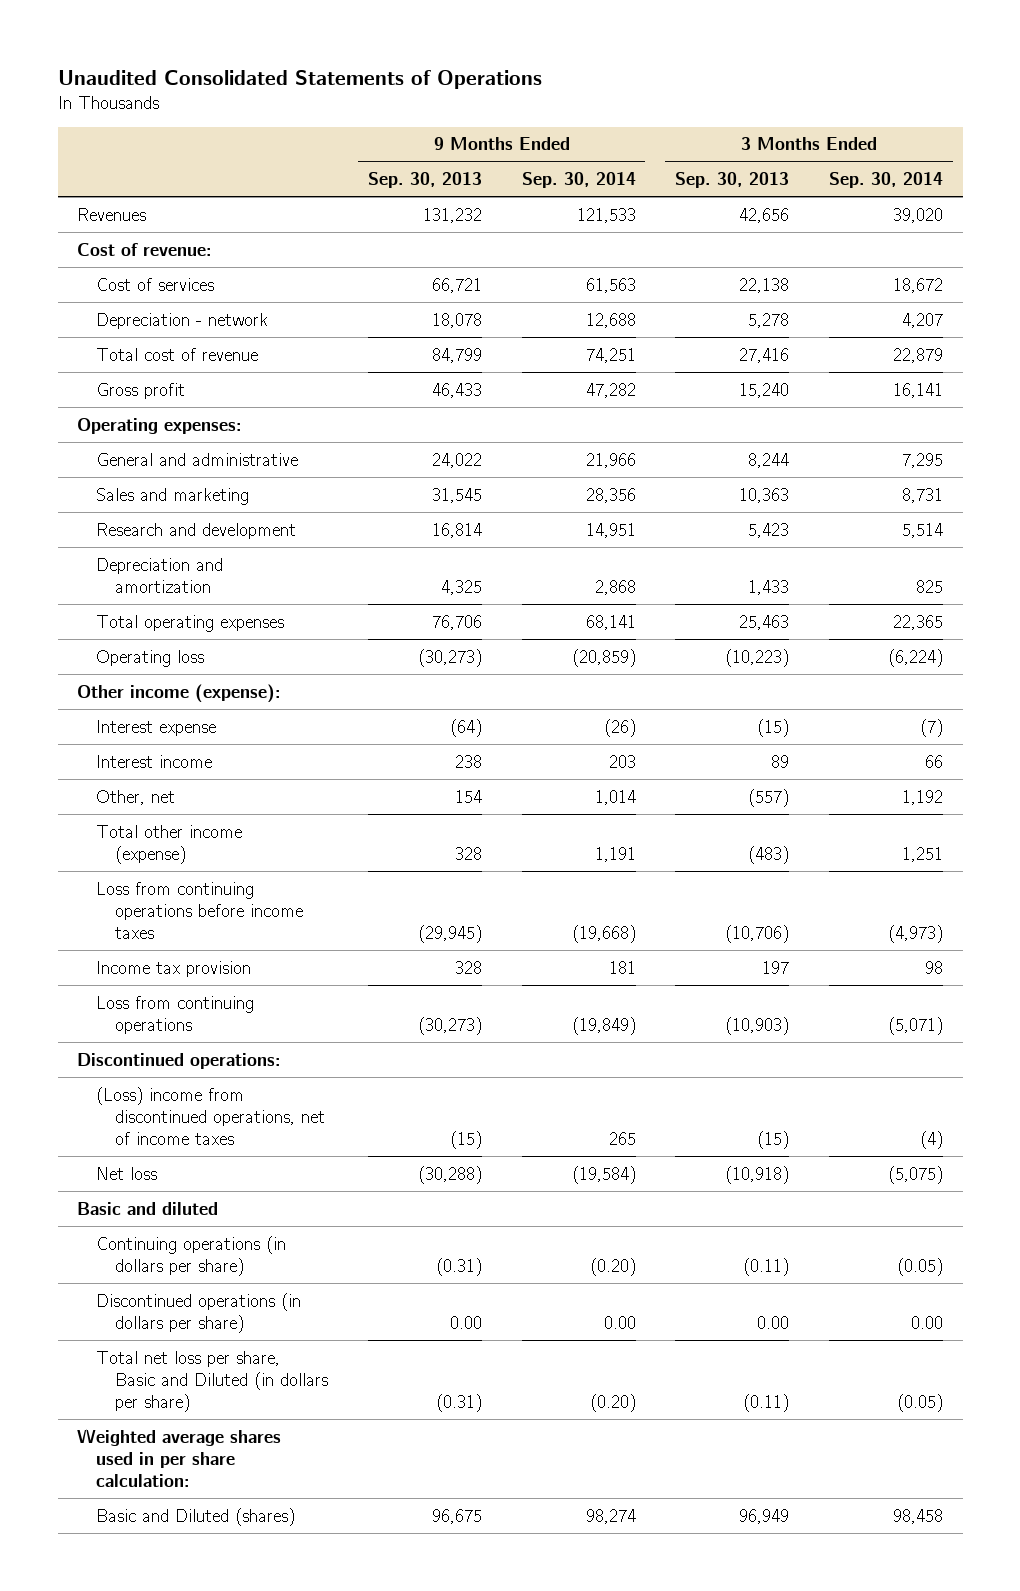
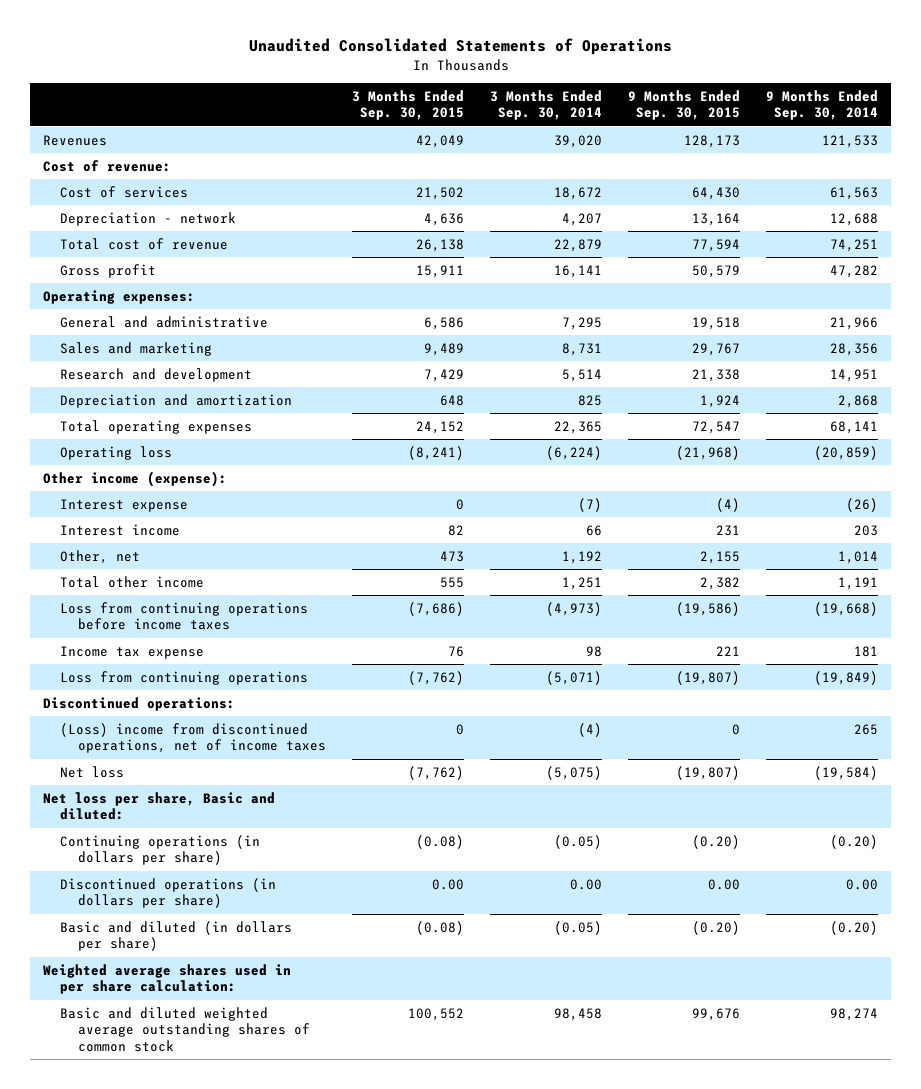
[367,171,482,188] Sep. 30, 2013 -> none
[675,171,790,188] Sep. 30, 2013 -> none
none -> [351,90,464,121] 3 Months Ended Sep. 30, 2015
none -> [628,90,741,121] 9 Months Ended Sep. 30, 2015
[96,824,243,864] Total other income (expense) -> [60,575,205,588] Total other income
[96,960,252,977] Income tax provision -> [60,645,205,659] Income tax expense
[77,1201,219,1215] Basic and diluted -> none
none -> [42,791,275,821] Net loss per share, Basic and diluted:
[96,1350,329,1413] Total net loss per share, Basic and Diluted (in dollars per share) -> [60,920,293,952] Basic and diluted (in dollars per share)
[96,1507,296,1526] Basic and Diluted (shares) -> [60,1006,310,1052] Basic and diluted weighted average outstanding shares of common stock

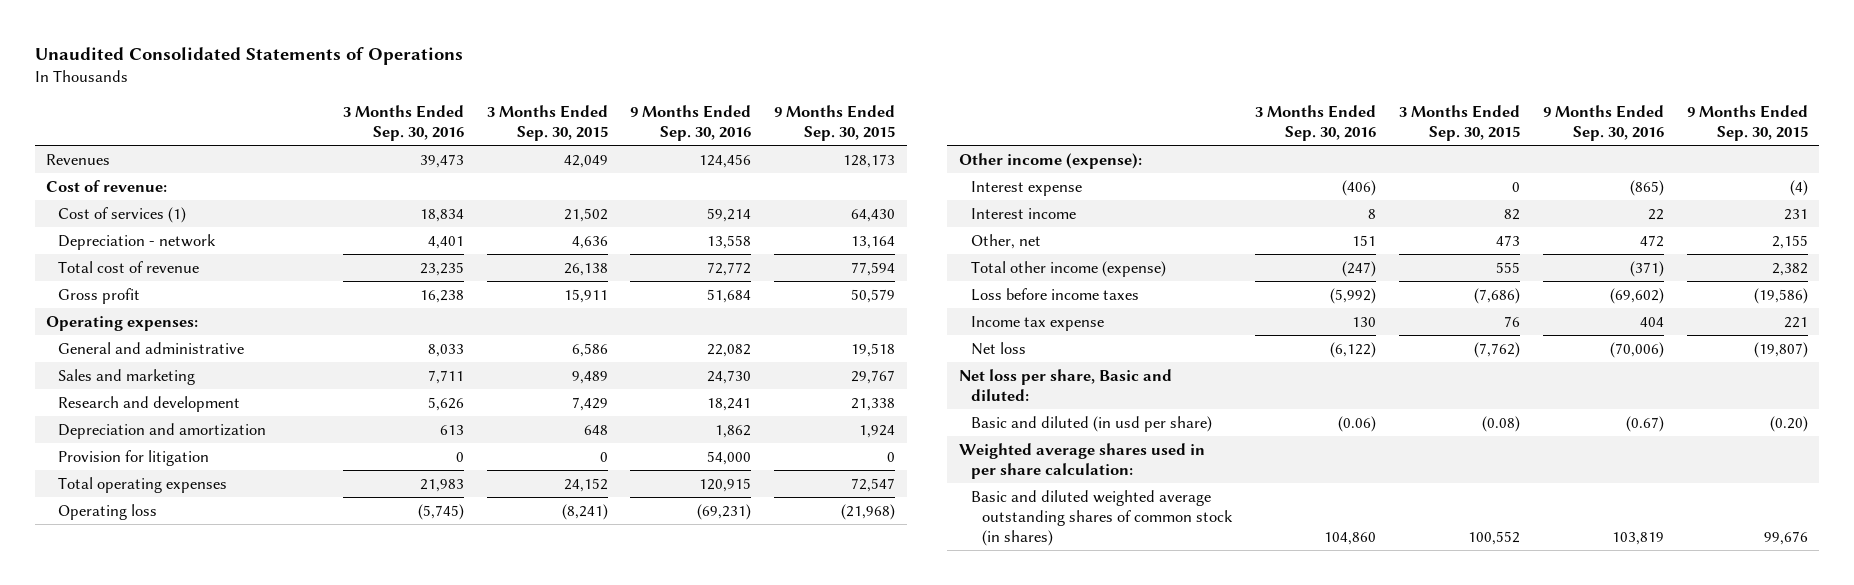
[489,90,602,121] 3 Months Ended Sep. 30, 2014 -> none
[766,90,879,121] 9 Months Ended Sep. 30, 2014 -> none
none -> [342,104,464,142] 3 Months Ended Sep. 30, 2016
none -> [630,104,752,142] 9 Months Ended Sep. 30, 2016
[60,185,189,198] Cost of services -> [58,206,187,223] Cost of services (1)
none -> [58,449,210,466] Provision for litigation
[60,575,205,588] Total other income -> [970,260,1166,277] Total other income (expense)
[60,601,309,631] Loss from continuing operations before income taxes -> [970,287,1139,301] Loss before income taxes
[60,670,309,685] Loss from continuing operations -> none
[42,696,235,711] Discontinued operations: -> none
[60,722,326,754] (Loss) income from discontinued operations, net of income taxes -> none
[60,834,261,866] Continuing operations (in dollars per share) -> none
[60,877,277,909] Discontinued operations (in dollars per share) -> none
[60,920,293,952] Basic and diluted (in dollars per share) -> [970,415,1212,432] Basic and diluted (in usd per share)
[60,1006,310,1052] Basic and diluted weighted average outstanding shares of common stock -> [970,489,1234,546] Basic and diluted weighted average outstanding shares of common stock (in shares)

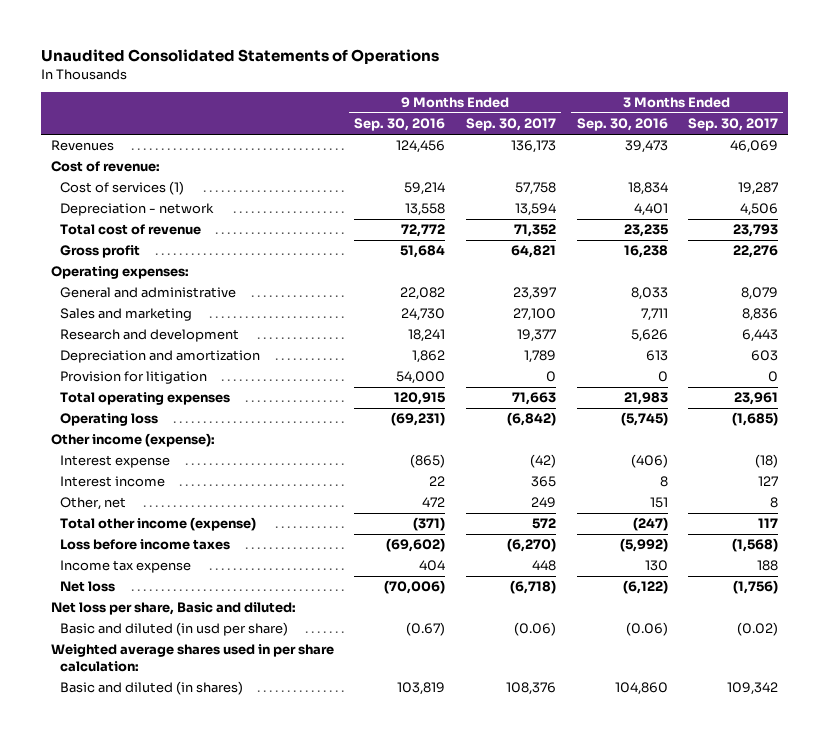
[486,104,608,142] 3 Months Ended Sep. 30, 2015 -> none
[774,104,896,142] 9 Months Ended Sep. 30, 2015 -> none
none -> [466,118,557,132] Sep. 30, 2017
none -> [688,118,779,132] Sep. 30, 2017
[970,489,1234,546] Basic and diluted weighted average outstanding shares of common stock (in shares) -> [60,681,244,696] Basic and diluted (in shares)

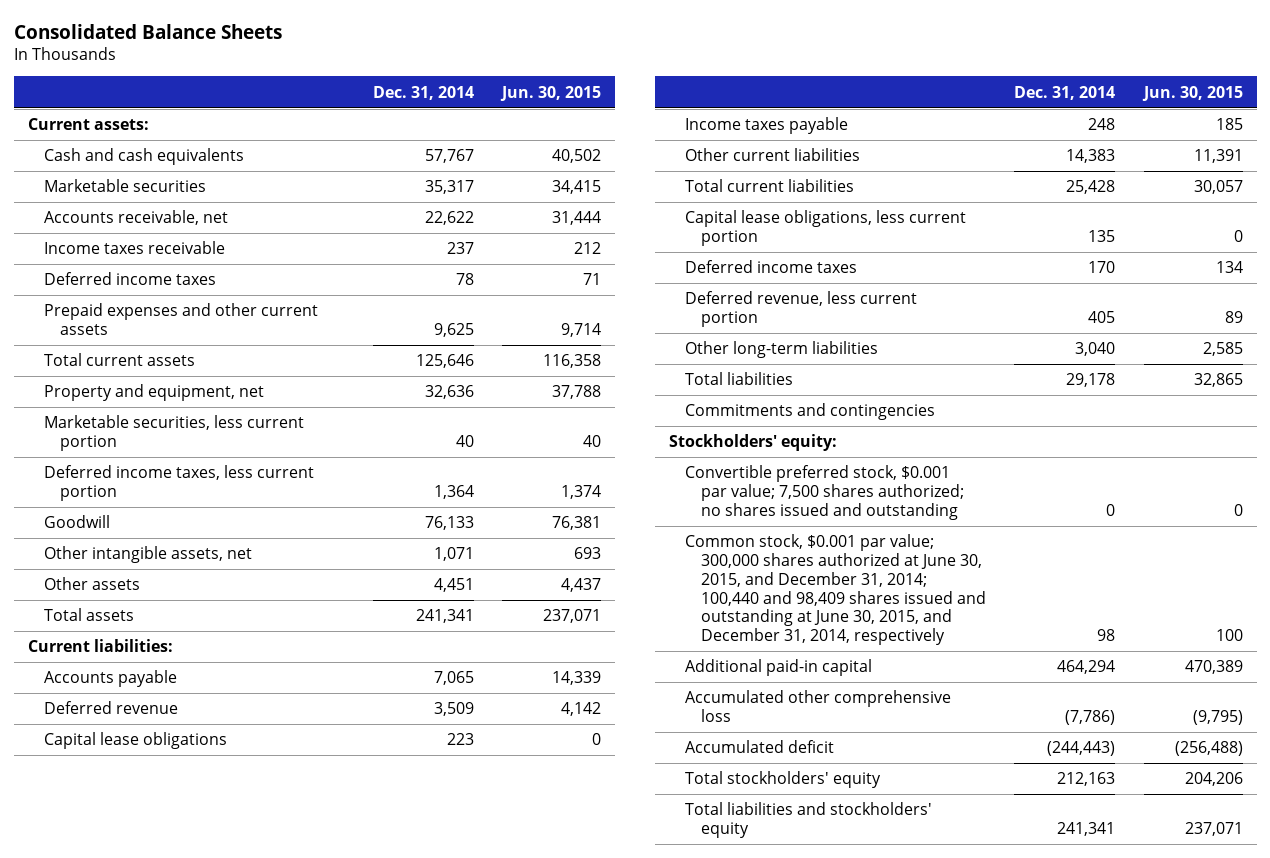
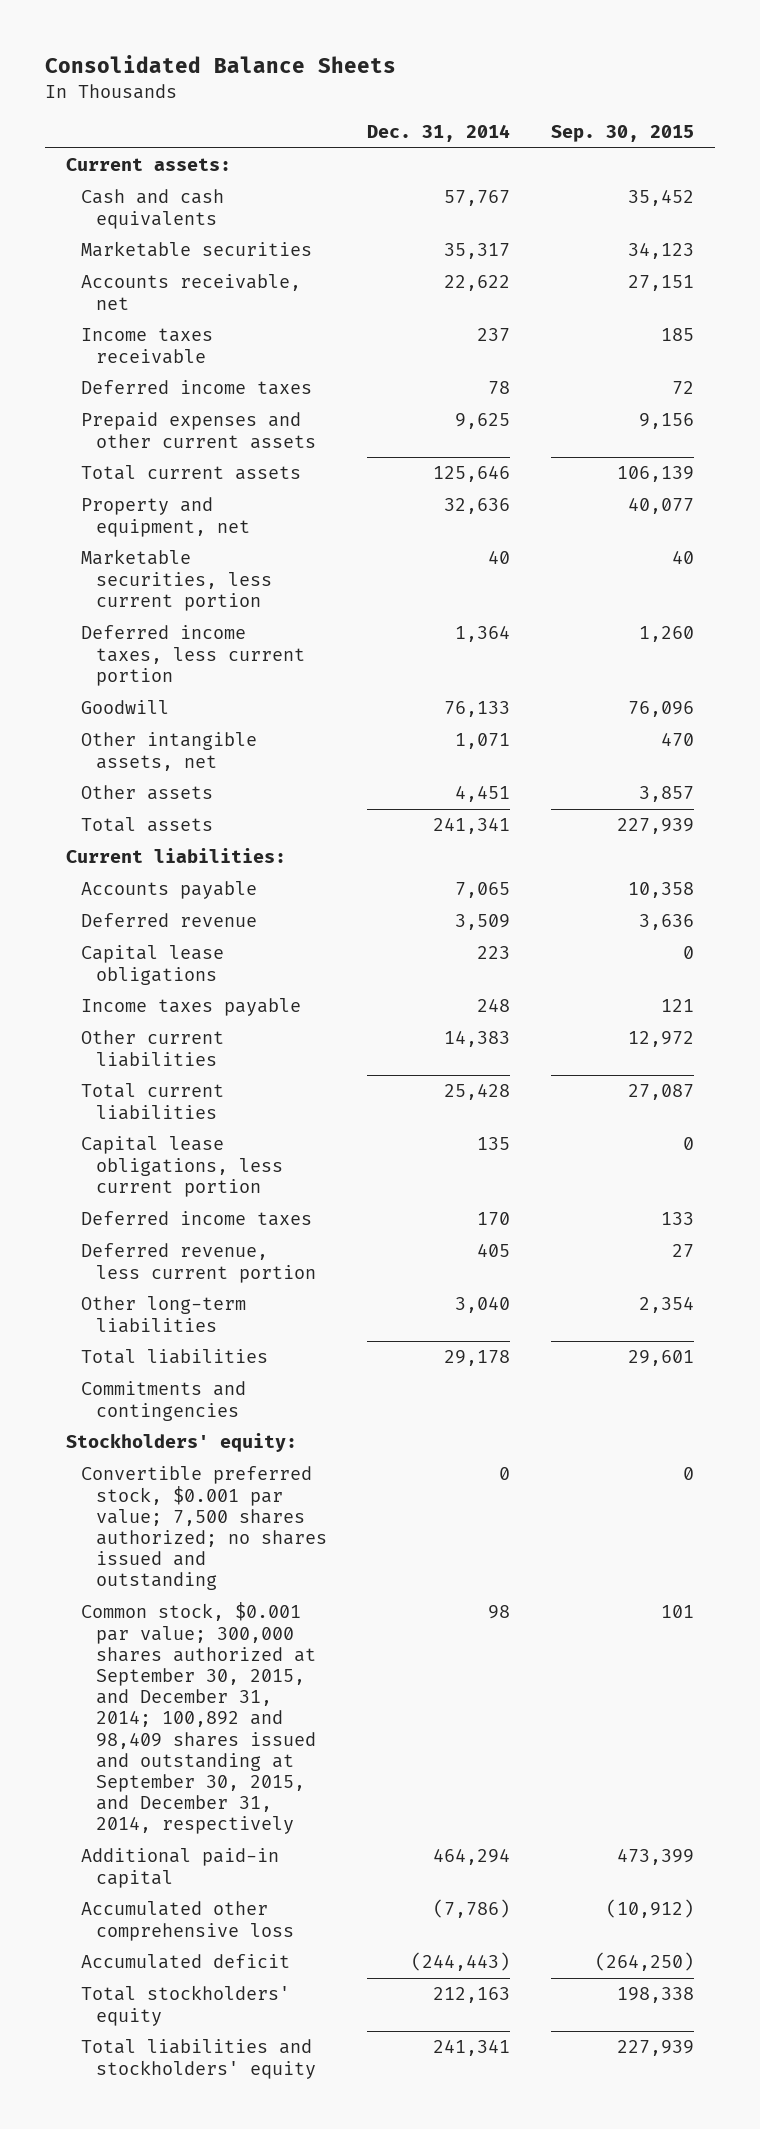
[499,85,601,101] Jun. 30, 2015 -> none
none -> [551,125,695,143] Sep. 30, 2015
[685,534,987,646] Common stock, $0.001 par value; 300,000 shares authorized at June 30, 2015, and December 31, 2014; 100,440 and 98,409 shares issued and outstanding at June 30, 2015, and December 31, 2014, respectively -> [80,1602,316,1835] Common stock, $0.001 par value; 300,000 shares authorized at September 30, 2015, and December 31, 2014; 100,892 and 98,409 shares issued and outstanding at September 30, 2015, and December 31, 2014, respectively

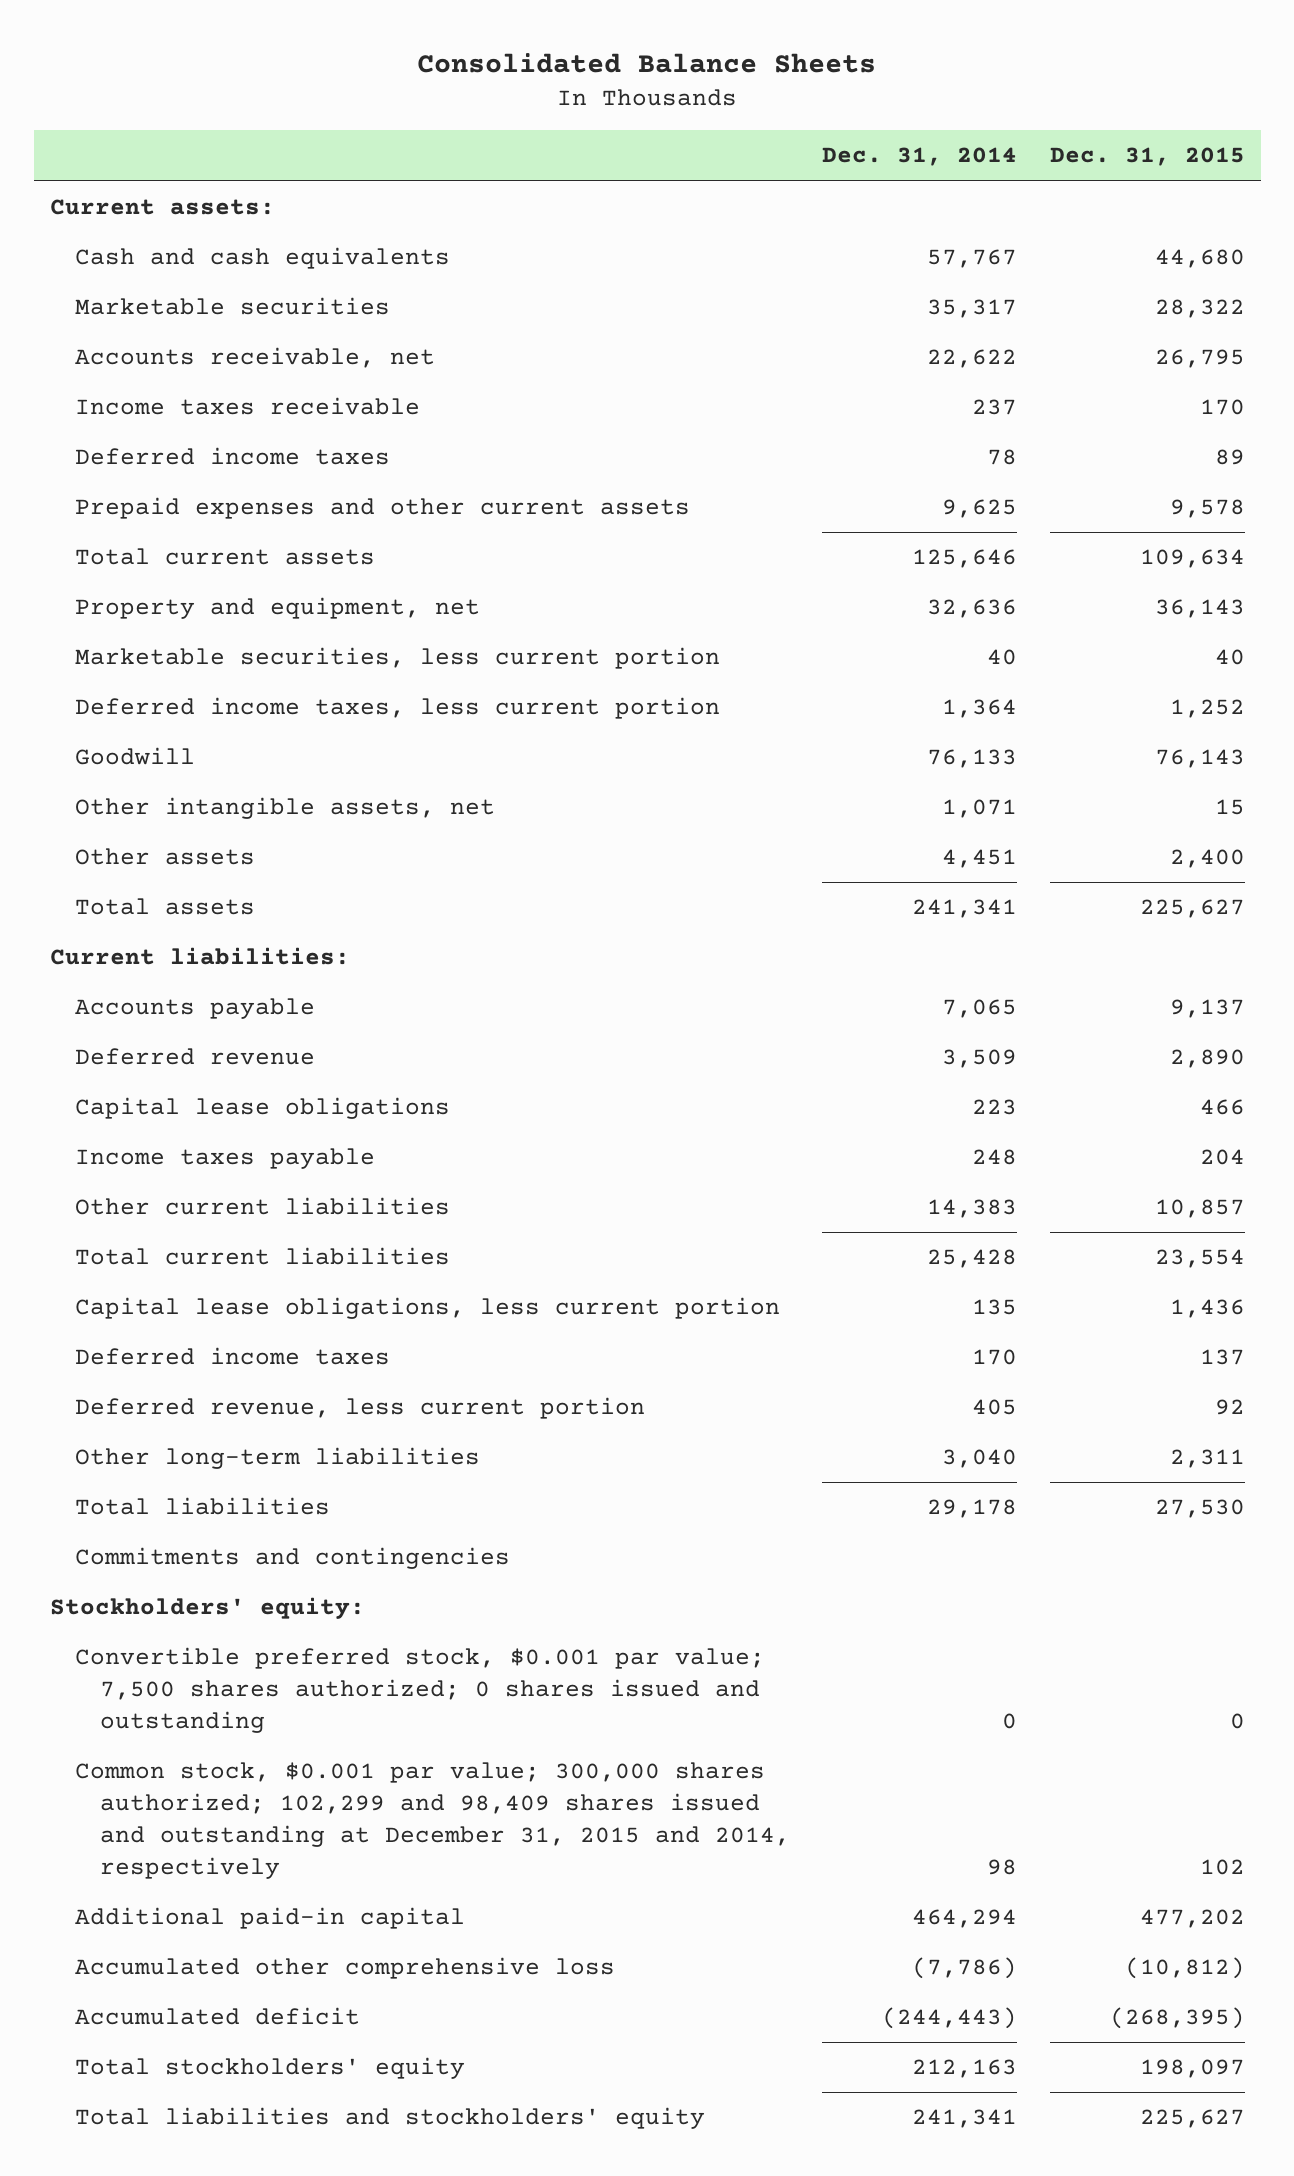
[551,125,695,143] Sep. 30, 2015 -> none
none -> [1049,147,1245,167] Dec. 31, 2015
[80,1466,327,1591] Convertible preferred stock, $0.001 par value; 7,500 shares authorized; no shares issued and outstanding -> [74,1647,765,1733] Convertible preferred stock, $0.001 par value; 7,500 shares authorized; 0 shares issued and outstanding
[80,1602,316,1835] Common stock, $0.001 par value; 300,000 shares authorized at September 30, 2015, and December 31, 2014; 100,892 and 98,409 shares issued and outstanding at September 30, 2015, and December 31, 2014, respectively -> [74,1762,790,1879] Common stock, $0.001 par value; 300,000 shares authorized; 102,299 and 98,409 shares issued and outstanding at December 31, 2015 and 2014, respectively

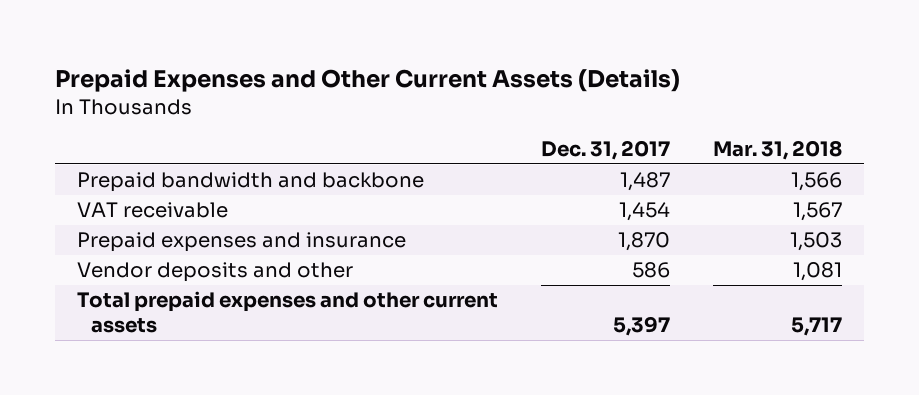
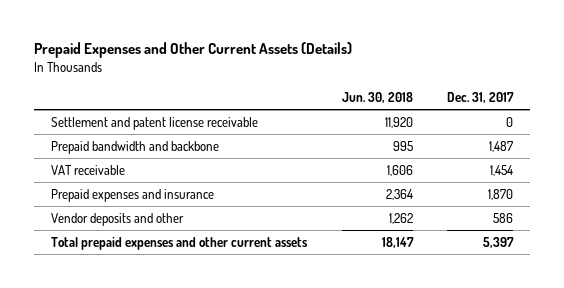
[713,140,843,161] Mar. 31, 2018 -> none
none -> [341,92,413,104] Jun. 30, 2018
none -> [51,116,259,130] Settlement and patent license receivable

